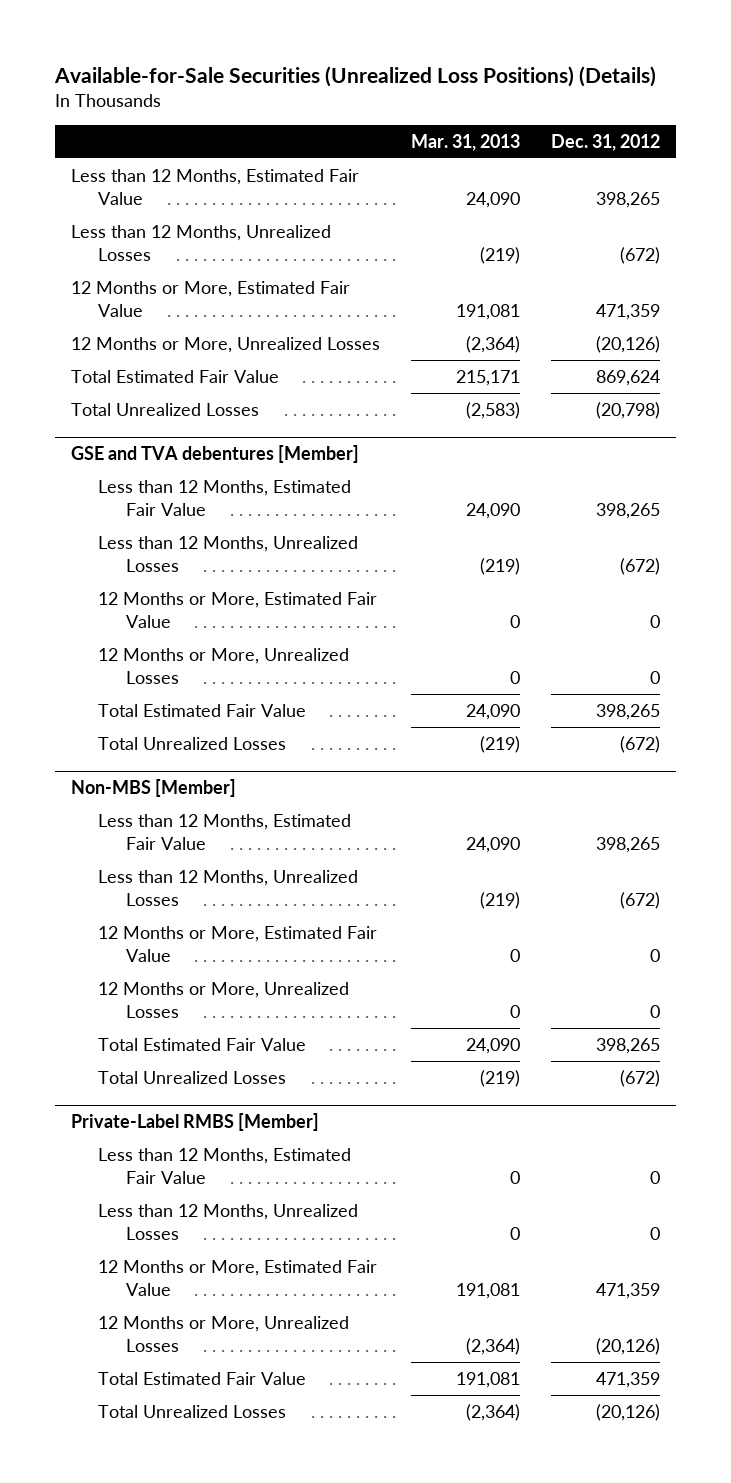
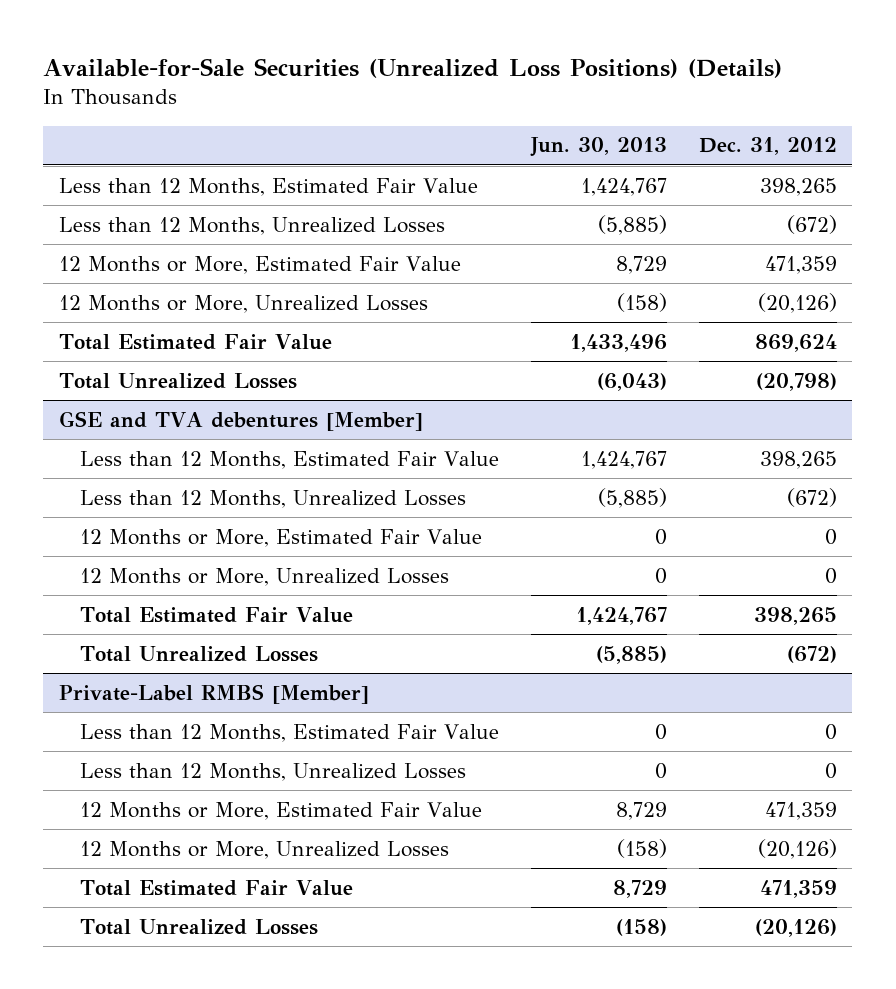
[411,133,521,151] Mar. 31, 2013 -> none
none -> [529,137,667,158] Jun. 30, 2013
[70,779,236,798] Non-MBS [Member] -> none
[98,813,352,850] Less than 12 Months, Estimated Fair Value -> none
[98,869,359,906] Less than 12 Months, Unrealized Losses -> none
[98,925,378,962] 12 Months or More, Estimated Fair Value -> none
[98,981,350,1018] 12 Months or More, Unrealized Losses -> none
[98,1037,307,1051] Total Estimated Fair Value -> none
[98,1070,287,1084] Total Unrealized Losses -> none

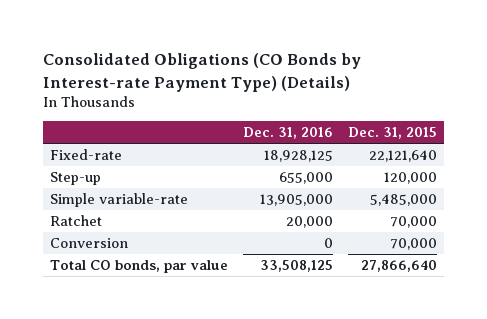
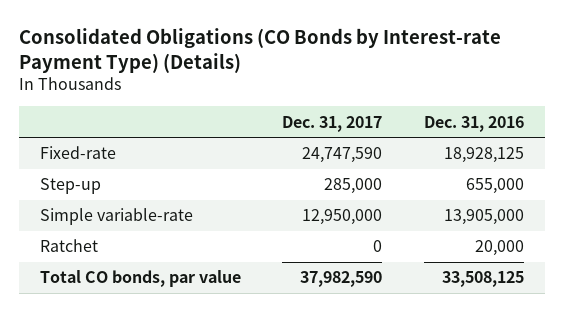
[347,127,437,140] Dec. 31, 2015 -> none
none -> [282,115,383,132] Dec. 31, 2017
[50,237,129,248] Conversion -> none

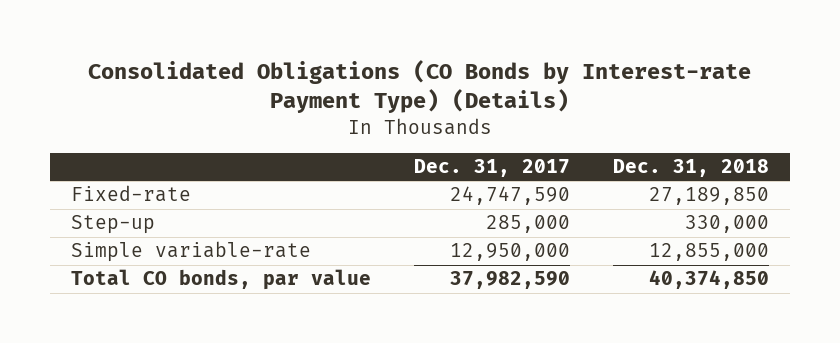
[423,115,524,132] Dec. 31, 2016 -> none
none -> [612,158,769,177] Dec. 31, 2018
[39,239,98,253] Ratchet -> none

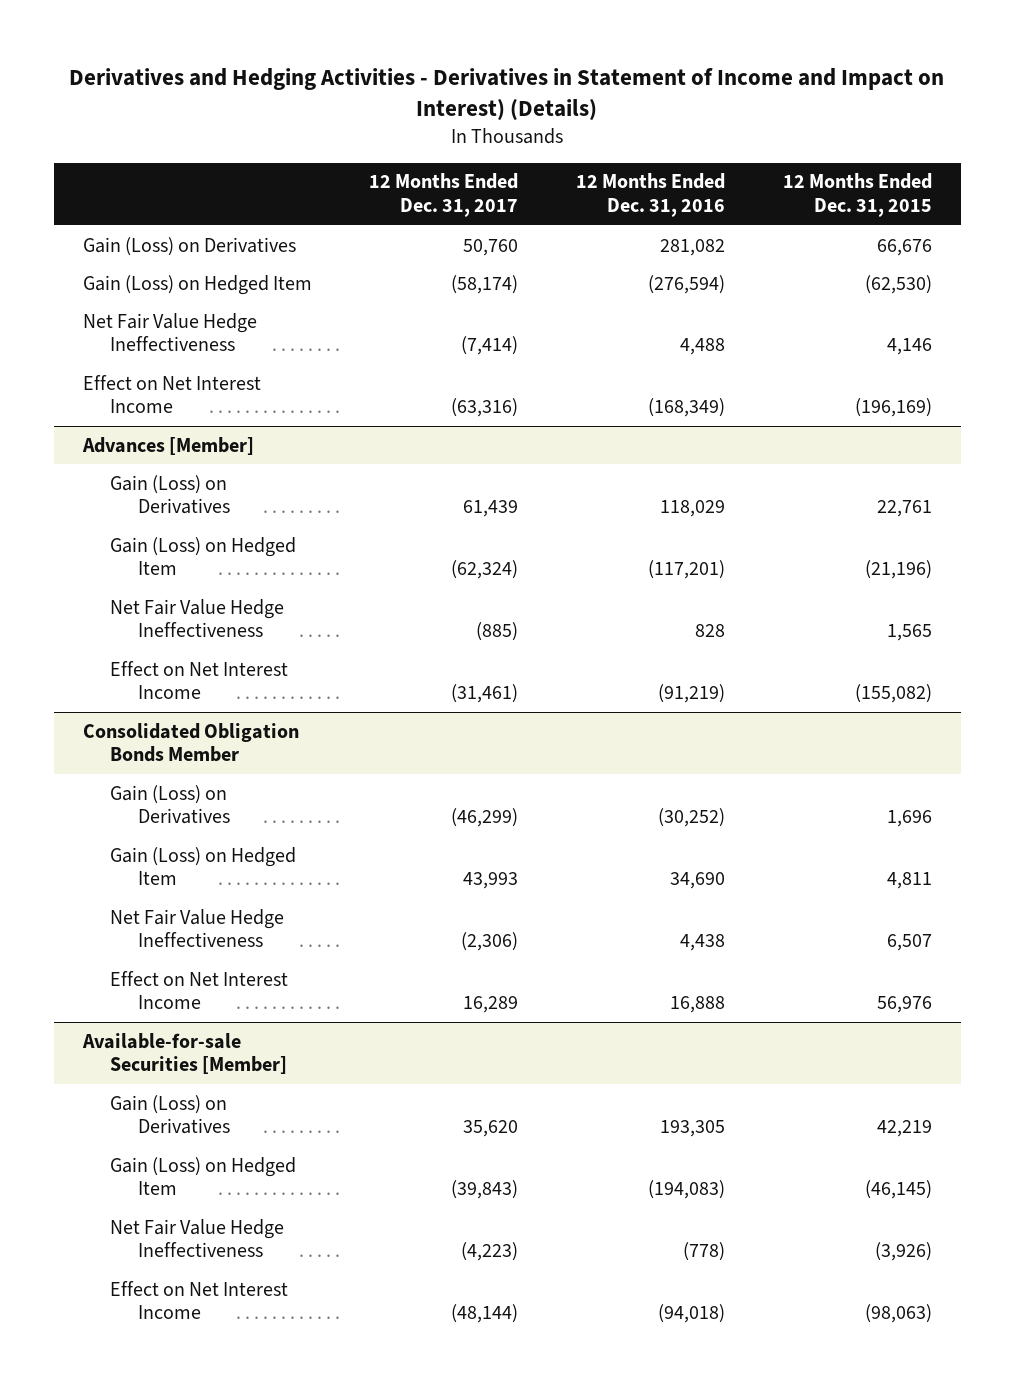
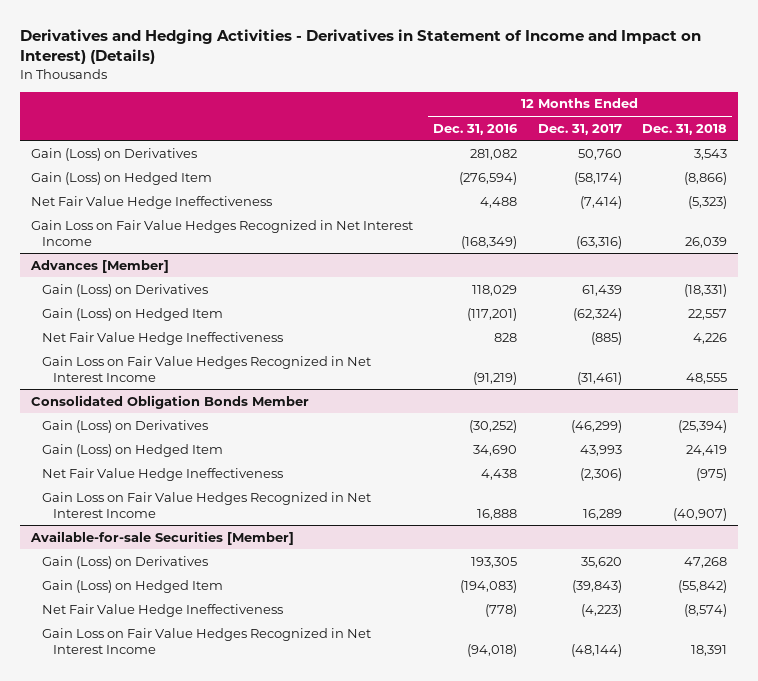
[782,173,932,218] 12 Months Ended Dec. 31, 2015 -> none
none -> [642,123,728,135] Dec. 31, 2018
[82,374,261,414] Effect on Net Interest Income -> [30,219,413,246] Gain Loss on Fair Value Hedges Recognized in Net Interest Income
[110,660,289,700] Effect on Net Interest Income -> [42,355,372,382] Gain Loss on Fair Value Hedges Recognized in Net Interest Income
[110,970,289,1010] Effect on Net Interest Income -> [42,491,372,518] Gain Loss on Fair Value Hedges Recognized in Net Interest Income
[110,1280,289,1320] Effect on Net Interest Income -> [42,627,372,654] Gain Loss on Fair Value Hedges Recognized in Net Interest Income

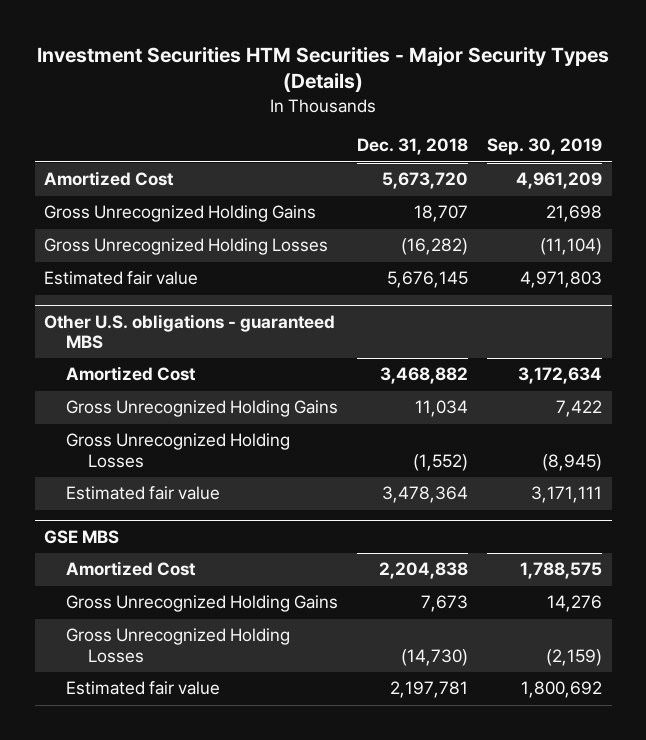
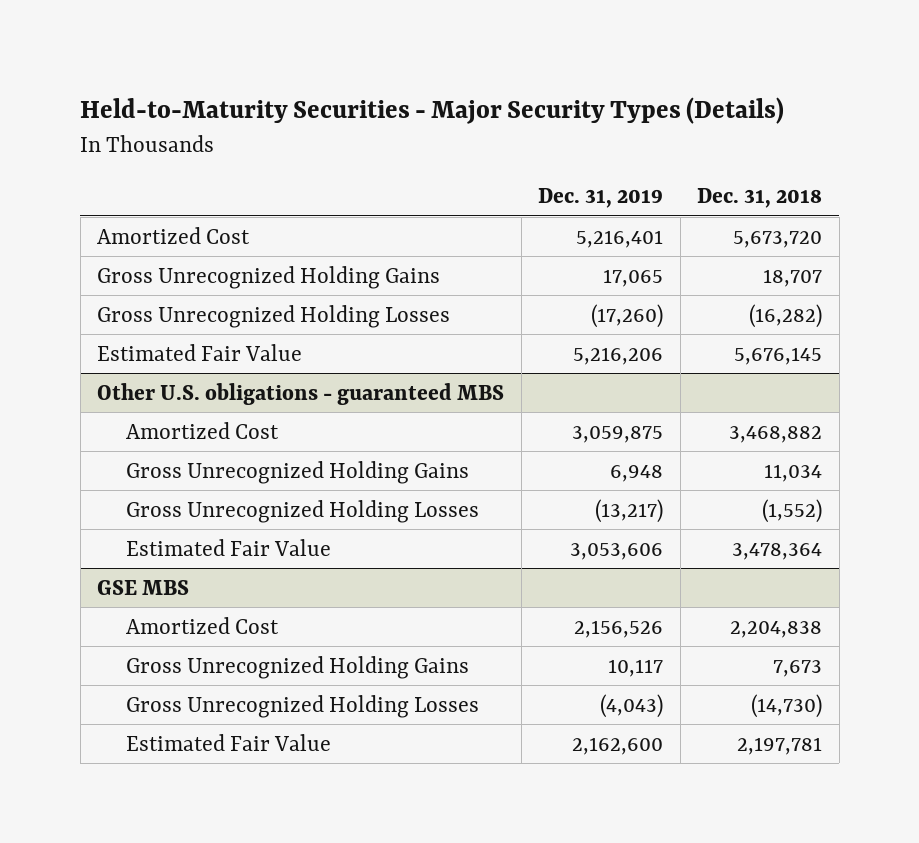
[37,46,610,93] Investment Securities HTM Securities - Major Security Types (Details) -> [80,97,785,125] Held-to-Maturity Securities - Major Security Types (Details)
[487,138,603,156] Sep. 30, 2019 -> none
none -> [538,187,664,208] Dec. 31, 2019
[44,271,199,286] Estimated fair value -> [97,343,303,361] Estimated Fair Value
[66,486,221,501] Estimated fair value -> [126,538,332,556] Estimated Fair Value
[66,681,221,696] Estimated fair value -> [126,733,332,751] Estimated Fair Value

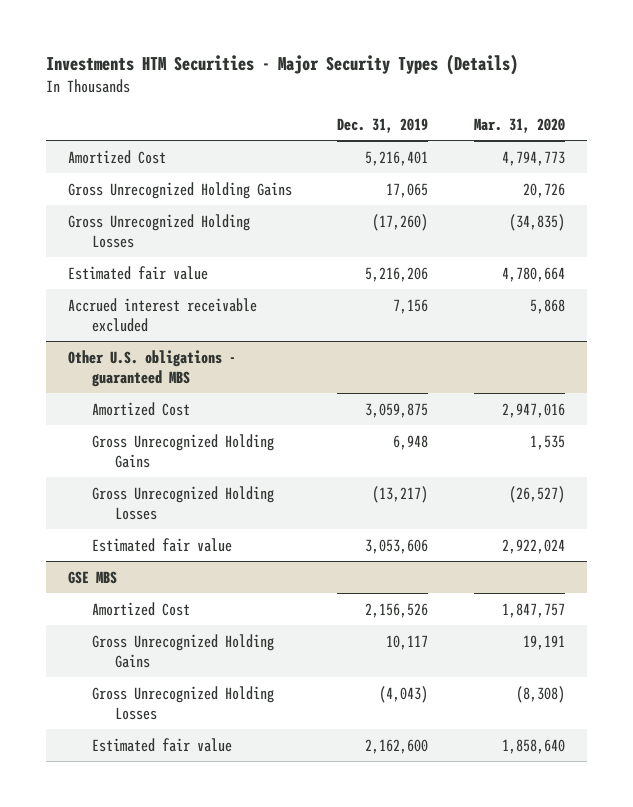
[80,97,785,125] Held-to-Maturity Securities - Major Security Types (Details) -> [45,54,518,76] Investments HTM Securities - Major Security Types (Details)
[697,187,823,208] Dec. 31, 2018 -> none
none -> [473,117,565,133] Mar. 31, 2020
[97,343,303,361] Estimated Fair Value -> [68,265,209,280] Estimated fair value
none -> [68,297,258,332] Accrued interest receivable excluded
[126,538,332,556] Estimated Fair Value -> [91,537,232,552] Estimated fair value
[126,733,332,751] Estimated Fair Value -> [91,737,232,752] Estimated fair value

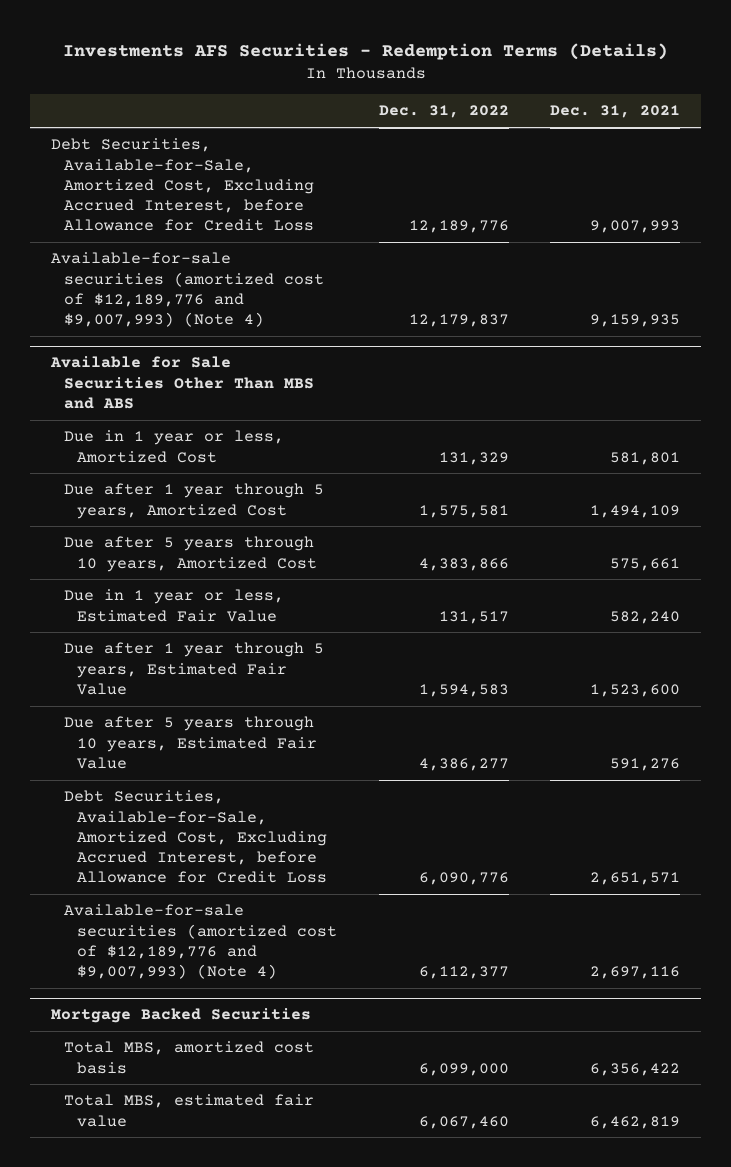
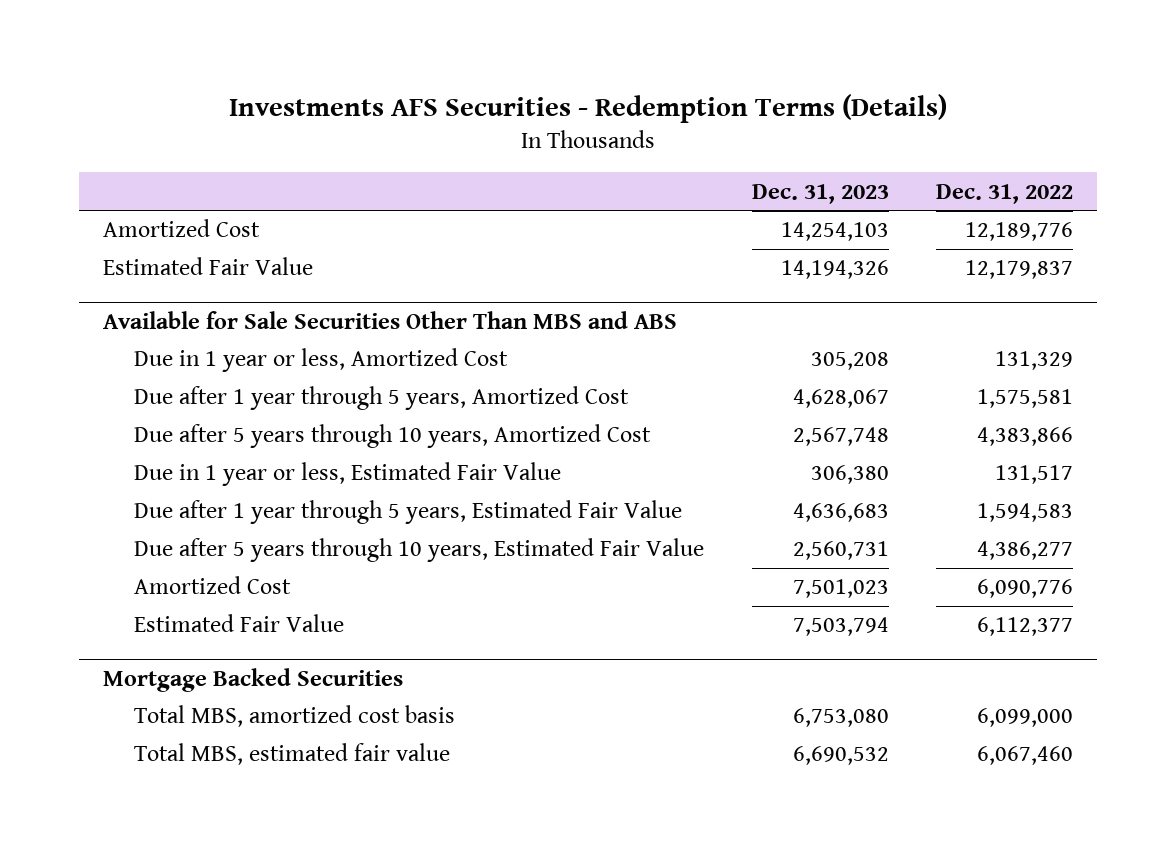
[549,105,680,119] Dec. 31, 2021 -> none
none -> [751,183,889,204] Dec. 31, 2023
[51,138,315,232] Debt Securities, Available-for-Sale, Amortized Cost, Excluding Accrued Interest, before Allowance for Credit Loss -> [102,219,260,238] Amortized Cost
[51,252,325,328] Available-for-sale securities (amortized cost of $12,189,776 and $9,007,993) (Note 4) -> [102,257,313,276] Estimated Fair Value
[64,790,328,884] Debt Securities, Available-for-Sale, Amortized Cost, Excluding Accrued Interest, before Allowance for Credit Loss -> [133,576,291,595] Amortized Cost
[64,904,338,980] Available-for-sale securities (amortized cost of $12,189,776 and $9,007,993) (Note 4) -> [133,614,344,633] Estimated Fair Value

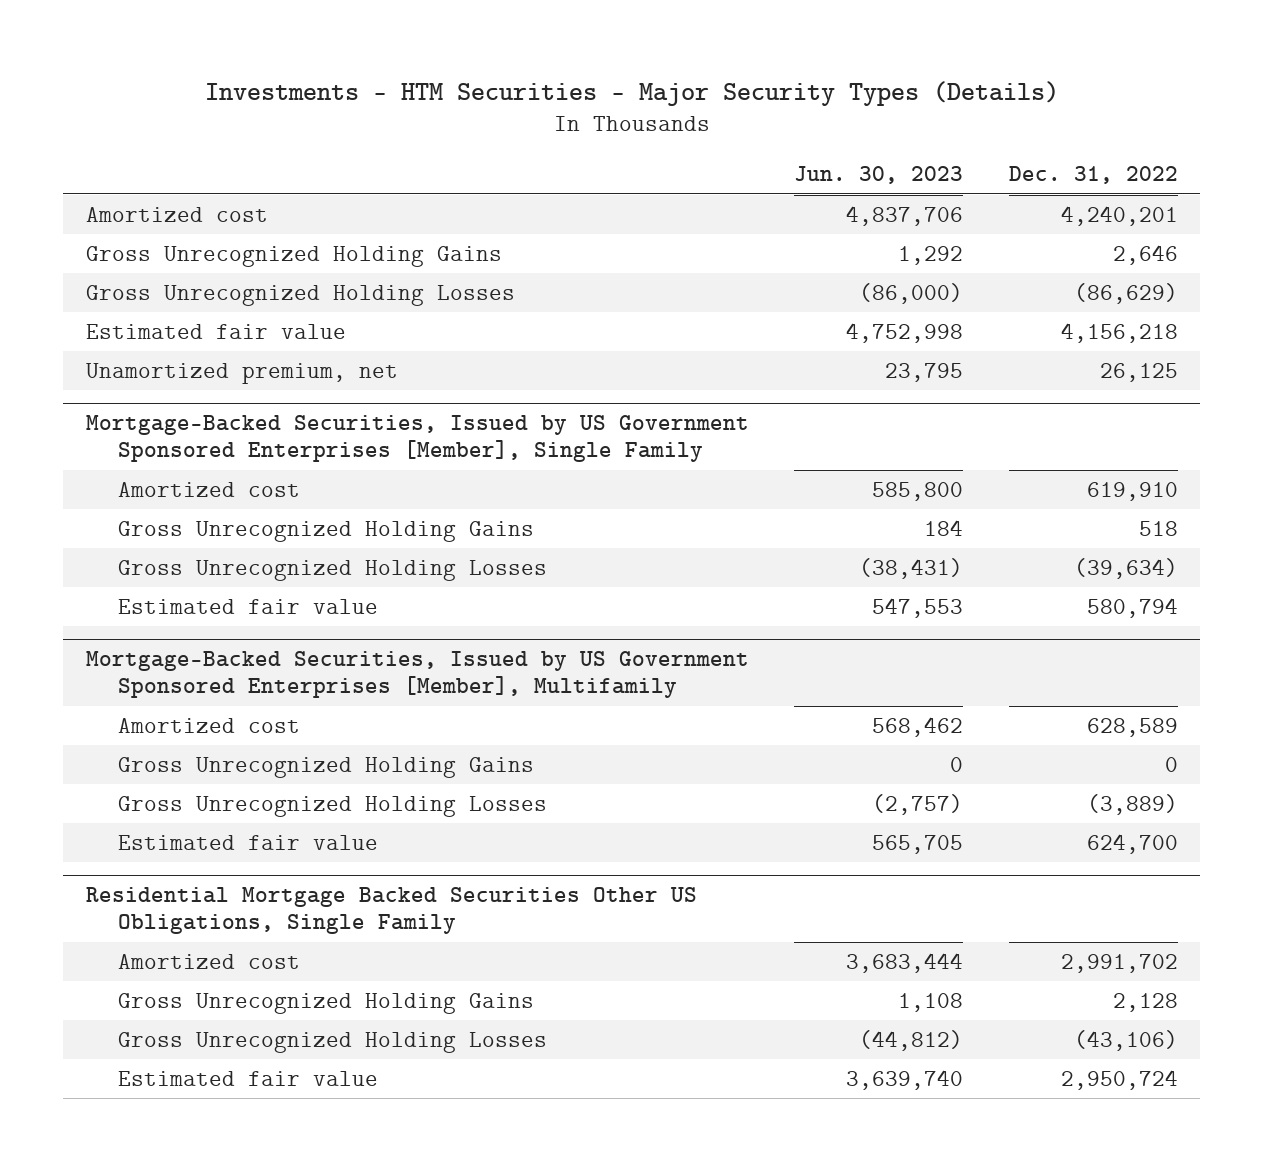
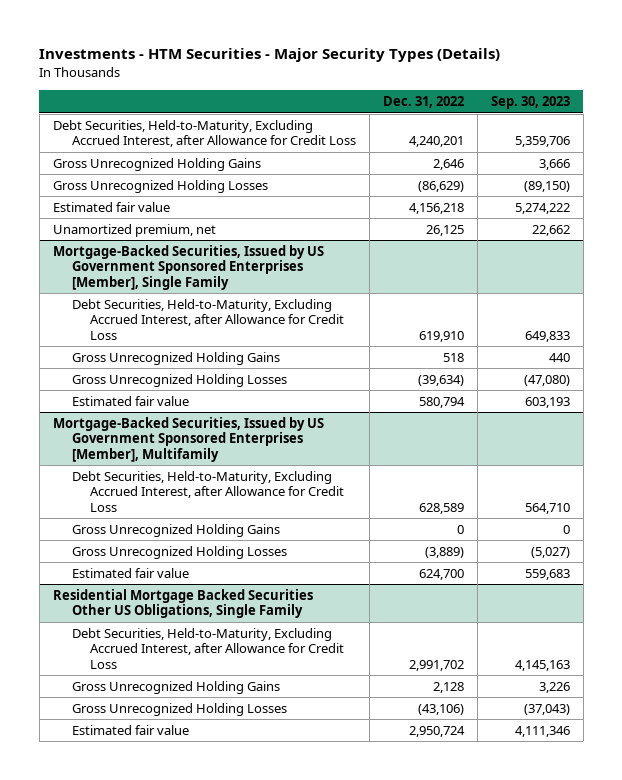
[794,166,964,185] Jun. 30, 2023 -> none
none -> [490,96,570,110] Sep. 30, 2023
[86,206,269,222] Amortized cost -> [52,119,356,148] Debt Securities, Held-to-Maturity, Excluding Accrued Interest, after Allowance for Credit Loss
[118,481,301,497] Amortized cost -> [71,298,345,340] Debt Securities, Held-to-Maturity, Excluding Accrued Interest, after Allowance for Credit Loss
[118,717,301,733] Amortized cost -> [71,470,345,512] Debt Securities, Held-to-Maturity, Excluding Accrued Interest, after Allowance for Credit Loss
[118,953,301,969] Amortized cost -> [71,627,345,669] Debt Securities, Held-to-Maturity, Excluding Accrued Interest, after Allowance for Credit Loss

